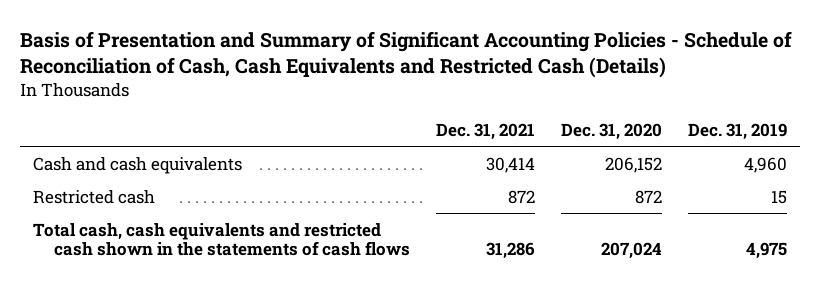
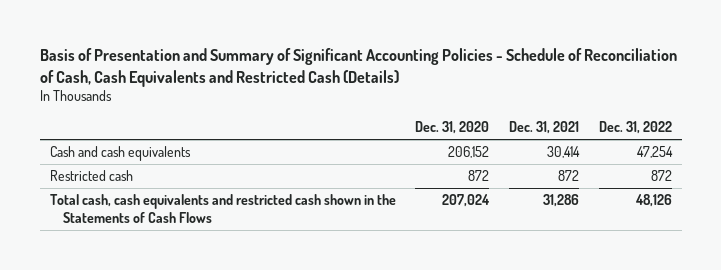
[688,123,788,141] Dec. 31, 2019 -> none
none -> [598,121,672,135] Dec. 31, 2022
[32,222,411,257] Total cash, cash equivalents and restricted cash shown in the statements of cash flows -> [49,194,396,224] Total cash, cash equivalents and restricted cash shown in the Statements of Cash Flows

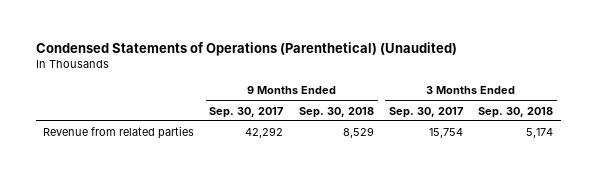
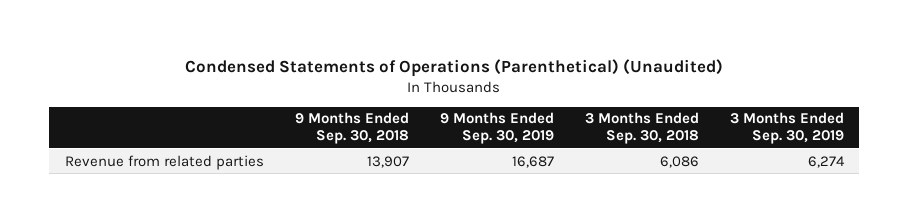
[209,106,284,118] Sep. 30, 2017 -> none
[389,106,464,118] Sep. 30, 2017 -> none
none -> [439,112,554,145] 9 Months Ended Sep. 30, 2019
none -> [729,112,844,145] 3 Months Ended Sep. 30, 2019
[342,127,374,139] 8,529 -> [366,155,409,168] 13,907
[526,128,554,139] 5,174 -> [659,155,699,168] 6,086

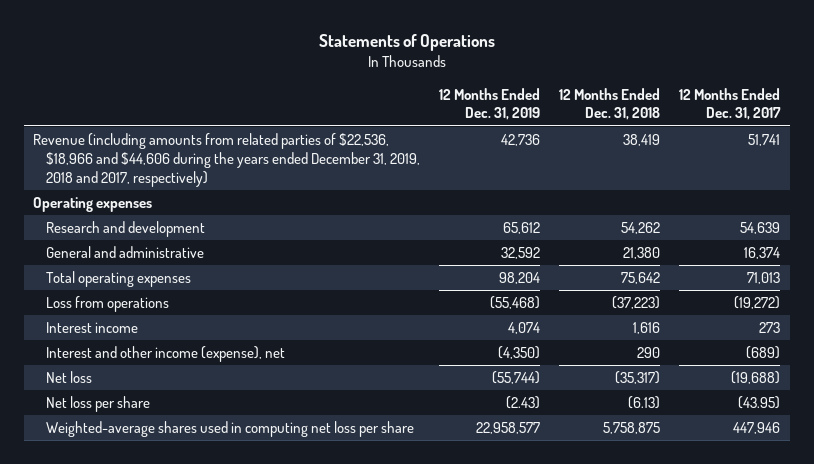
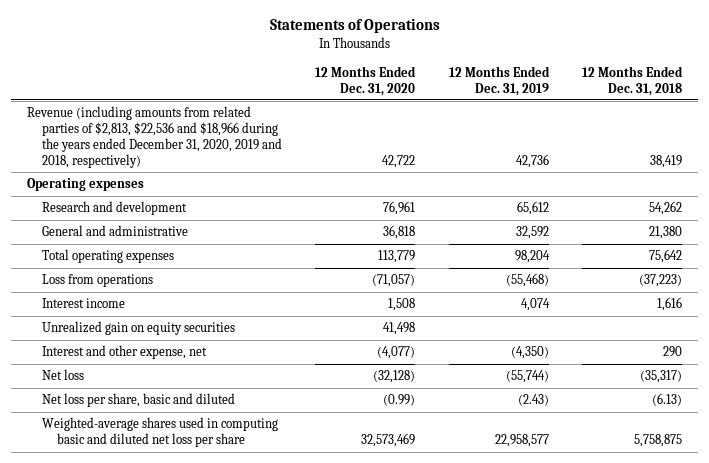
[679,87,782,121] 12 Months Ended Dec. 31, 2017 -> none
none -> [315,65,417,96] 12 Months Ended Dec. 31, 2020
[33,133,420,187] Revenue (including amounts from related parties of $22,536, $18,966 and $44,606 during the years ended December 31, 2019, 2018 and 2017, respectively) -> [27,106,283,168] Revenue (including amounts from related parties of $2,813, $22,536 and $18,966 during the years ended December 31, 2020, 2019 and 2018, respectively)
none -> [42,321,236,336] Unrealized gain on equity securities
[45,346,285,363] Interest and other income (expense), net -> [42,345,208,360] Interest and other expense, net
[45,396,150,413] Net loss per share -> [42,393,236,408] Net loss per share, basic and diluted
[45,421,414,438] Weighted-average shares used in computing net loss per share -> [42,417,279,448] Weighted-average shares used in computing basic and diluted net loss per share

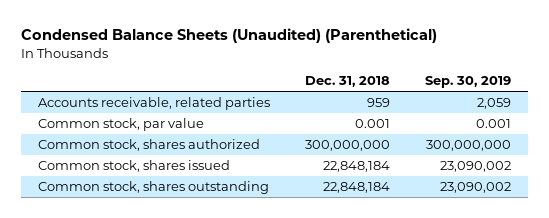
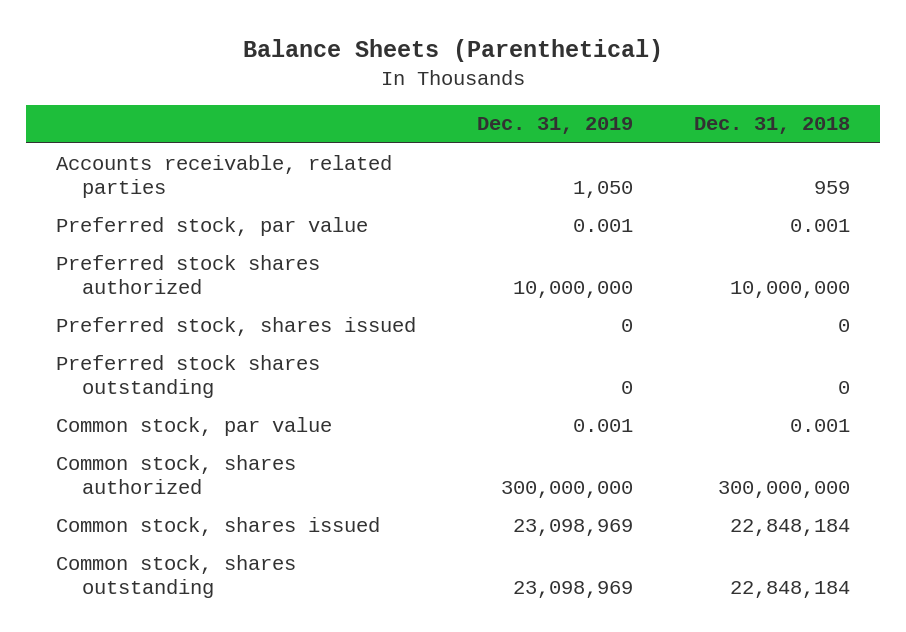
[20,28,437,44] Condensed Balance Sheets (Unaudited) (Parenthetical) -> [242,39,663,63] Balance Sheets (Parenthetical)
[424,76,511,89] Sep. 30, 2019 -> none
none -> [476,117,633,135] Dec. 31, 2019
none -> [56,216,369,236] Preferred stock, par value
none -> [56,254,321,294] Preferred stock shares authorized
none -> [56,316,417,336] Preferred stock, shares issued
none -> [56,354,321,398] Preferred stock shares outstanding

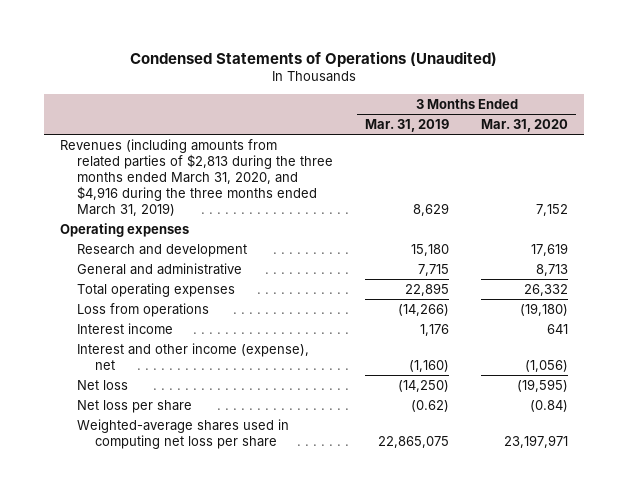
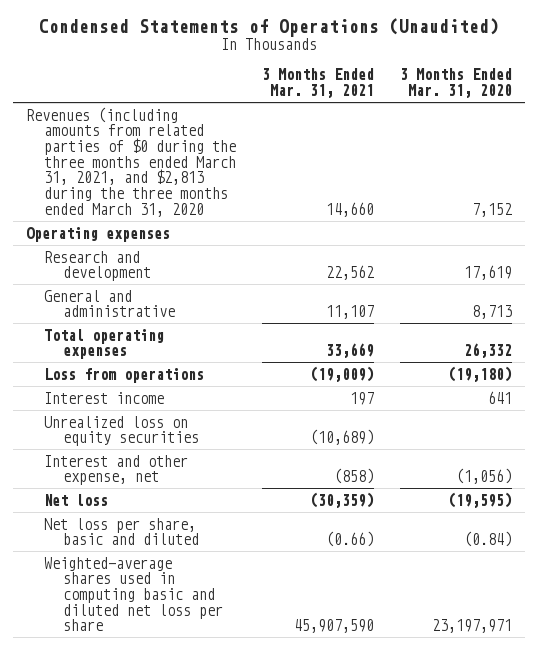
[365,119,450,133] Mar. 31, 2019 -> none
none -> [262,68,375,99] 3 Months Ended Mar. 31, 2021
[59,138,334,216] Revenues (including amounts from related parties of $2,813 during the three months ended March 31, 2020, and $4,916 during the three months ended March 31, 2019) -> [25,106,237,217] Revenues (including amounts from related parties of $0 during the three months ended March 31, 2021, and $2,813 during the three months ended March 31, 2020
none -> [44,415,199,447] Unrealized loss on equity securities
[77,342,310,370] Interest and other income (expense), net -> [44,454,189,486] Interest and other expense, net
[77,399,193,413] Net loss per share -> [44,517,199,546] Net loss per share, basic and diluted
[77,418,290,449] Weighted-average shares used in computing net loss per share -> [44,556,223,632] Weighted-average shares used in computing basic and diluted net loss per share

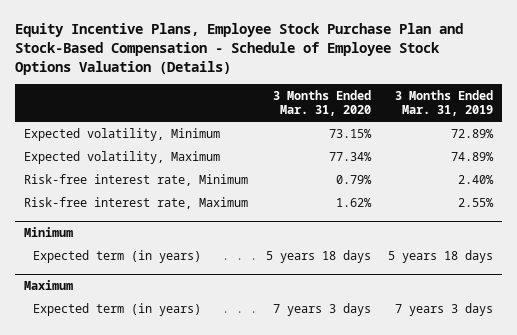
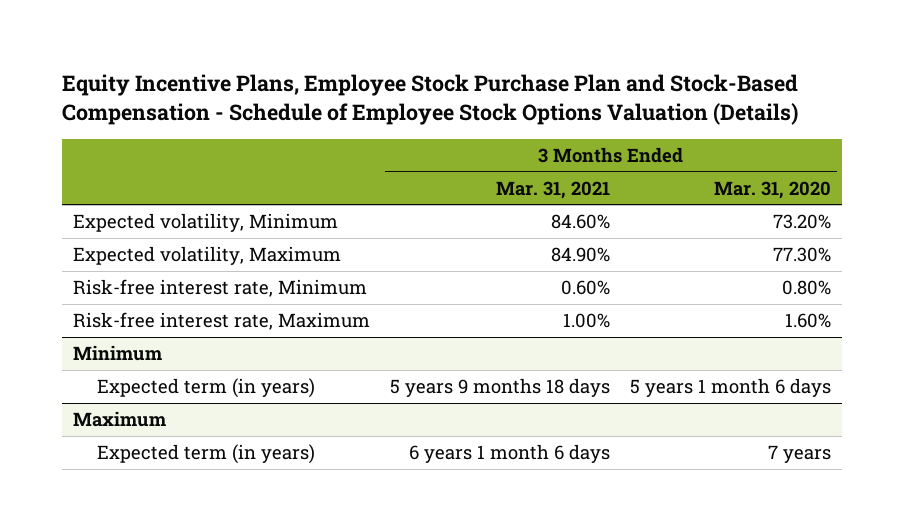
[395,89,494,117] 3 Months Ended Mar. 31, 2019 -> none
none -> [496,180,611,199] Mar. 31, 2021
[328,128,372,138] 73.15% -> [773,214,832,230] 73.20%
[328,151,372,161] 77.34% -> [773,247,832,263] 77.30%
[335,174,372,184] 0.79% -> [782,280,832,296] 0.80%
[335,197,372,207] 1.62% -> [785,313,832,329] 1.60%
[265,249,371,263] 5 years 18 days -> [630,378,832,398] 5 years 1 month 6 days
[272,302,371,316] 7 years 3 days -> [768,445,832,464] 7 years

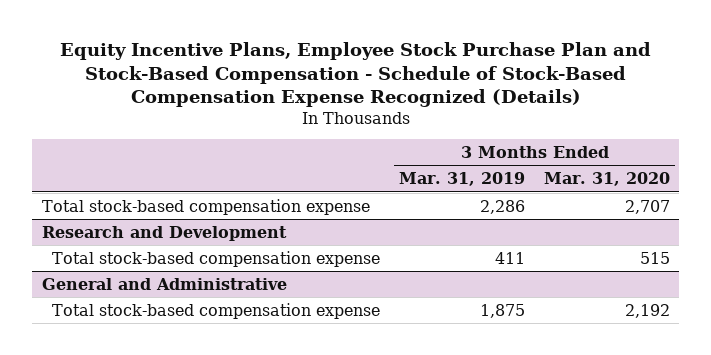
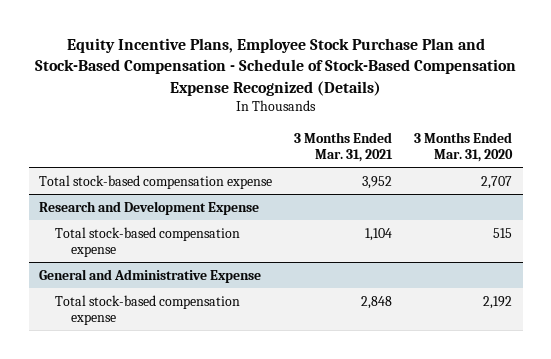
[399,172,526,187] Mar. 31, 2019 -> none
none -> [294,131,394,162] 3 Months Ended Mar. 31, 2021
[41,225,287,241] Research and Development -> [39,200,260,215] Research and Development Expense
[41,277,287,290] General and Administrative -> [39,268,262,283] General and Administrative Expense

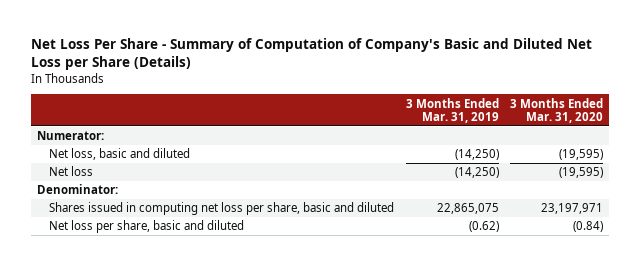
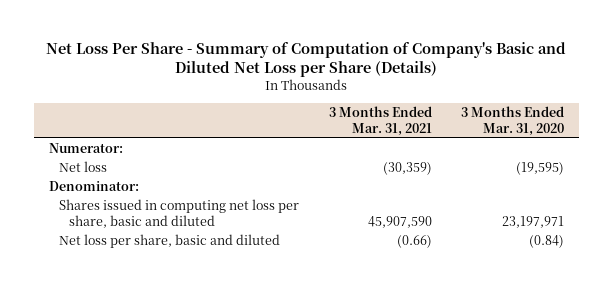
[405,97,499,124] 3 Months Ended Mar. 31, 2019 -> none
none -> [328,106,432,136] 3 Months Ended Mar. 31, 2021
[48,148,190,161] Net loss, basic and diluted -> none

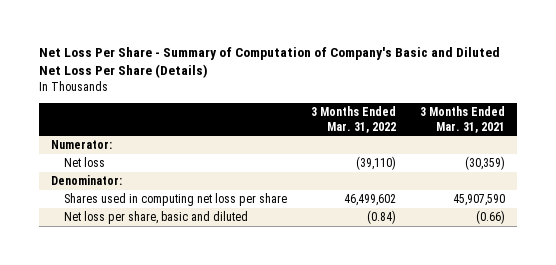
[46,41,567,78] Net Loss Per Share - Summary of Computation of Company's Basic and Diluted Net Loss per Share (Details) -> [38,47,500,79] Net Loss Per Share - Summary of Computation of Company's Basic and Diluted Net Loss Per Share (Details)
[461,106,565,136] 3 Months Ended Mar. 31, 2020 -> none
none -> [310,106,396,133] 3 Months Ended Mar. 31, 2022
[59,199,300,229] Shares issued in computing net loss per share, basic and diluted -> [63,193,287,207] Shares used in computing net loss per share

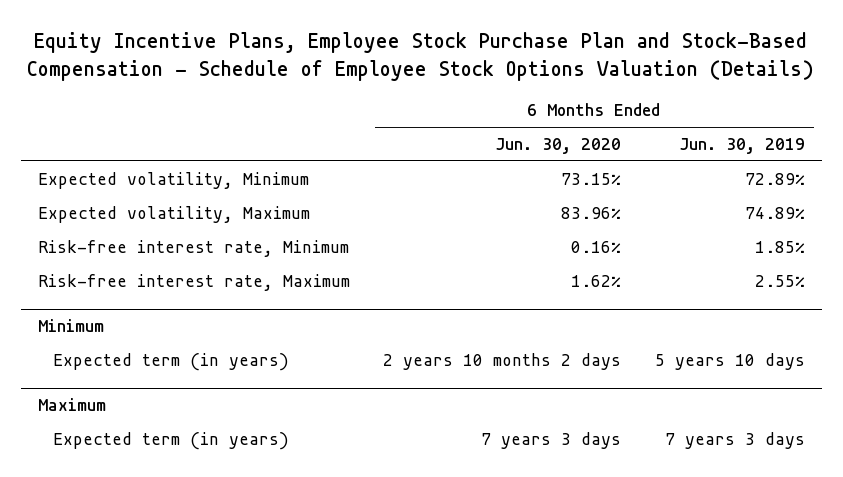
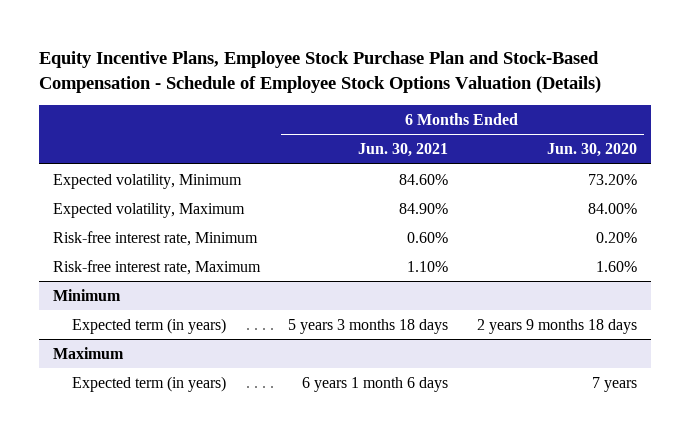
[679,138,806,155] Jun. 30, 2019 -> none
none -> [358,143,449,158] Jun. 30, 2021
[561,172,622,185] 73.15% -> [587,173,637,185] 73.20%
[561,206,622,219] 83.96% -> [587,202,637,214] 84.00%
[571,240,622,253] 0.16% -> [595,231,637,243] 0.20%
[571,274,622,287] 1.62% -> [595,260,637,272] 1.60%
[383,352,622,370] 2 years 10 months 2 days -> [476,318,637,334] 2 years 9 months 18 days
[481,431,622,449] 7 years 3 days -> [591,376,637,392] 7 years

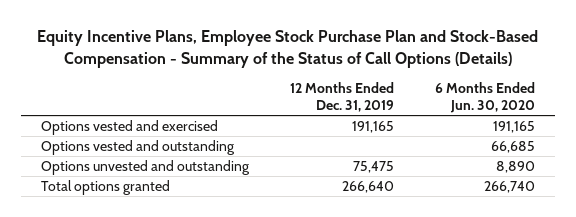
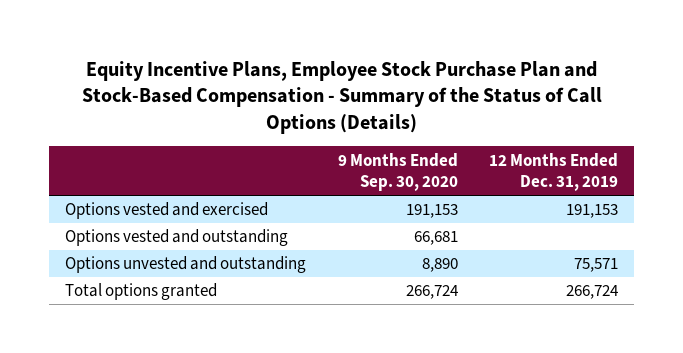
[434,82,535,114] 6 Months Ended Jun. 30, 2020 -> none
none -> [337,152,458,192] 9 Months Ended Sep. 30, 2020
[351,121,394,134] 191,165 -> [566,204,619,219] 191,153
[352,161,394,174] 75,475 -> [574,258,619,273] 75,571
[341,181,394,194] 266,640 -> [566,285,619,300] 266,724

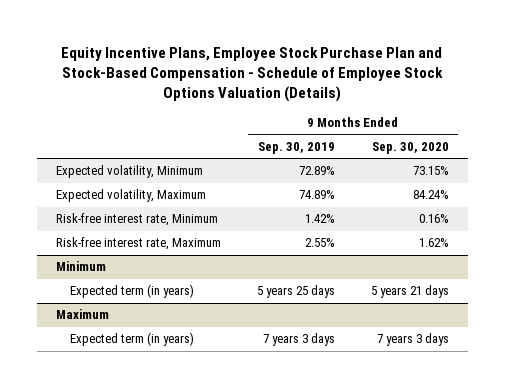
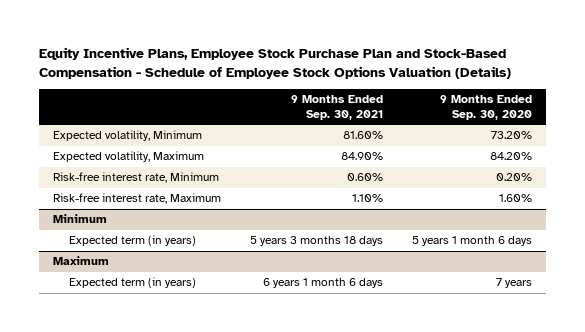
[257,141,335,154] Sep. 30, 2019 -> none
none -> [290,95,383,120] 9 Months Ended Sep. 30, 2021
[413,166,450,176] 73.15% -> [490,131,532,140] 73.20%
[413,190,450,200] 84.24% -> [489,152,532,161] 84.20%
[419,214,450,224] 0.16% -> [495,173,532,182] 0.20%
[419,238,450,248] 1.62% -> [498,194,532,203] 1.60%
[371,285,450,299] 5 years 21 days -> [411,236,532,247] 5 years 1 month 6 days
[377,333,450,347] 7 years 3 days -> [495,278,532,289] 7 years

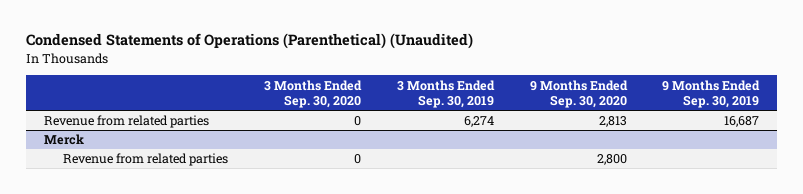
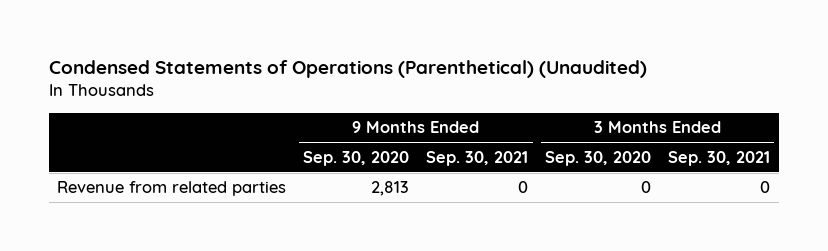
[396,79,495,109] 3 Months Ended Sep. 30, 2019 -> none
[662,79,761,109] 9 Months Ended Sep. 30, 2019 -> none
none -> [426,150,529,166] Sep. 30, 2021
none -> [668,150,771,166] Sep. 30, 2021
[43,134,84,146] Merck -> none
[62,153,228,167] Revenue from related parties -> none

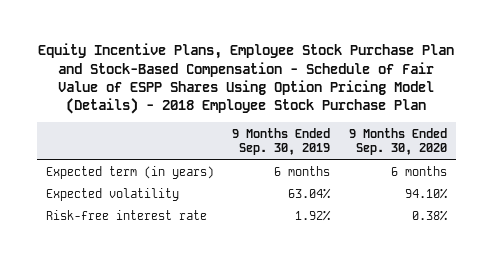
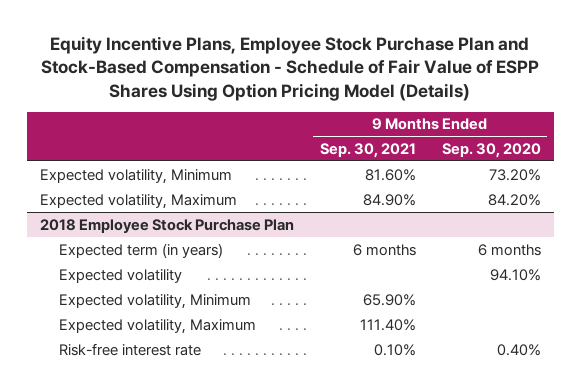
[38,43,455,115] Equity Incentive Plans, Employee Stock Purchase Plan and Stock-Based Compensation - Schedule of Fair Value of ESPP Shares Using Option Pricing Model (Details) - 2018 Employee Stock Purchase Plan -> [41,35,540,101] Equity Incentive Plans, Employee Stock Purchase Plan and Stock-Based Compensation - Schedule of Fair Value of ESPP Shares Using Option Pricing Model (Details)
[232,127,331,156] 9 Months Ended Sep. 30, 2019 -> none
none -> [319,142,416,158] Sep. 30, 2021
none -> [39,168,232,184] Expected volatility, Minimum
none -> [39,193,237,209] Expected volatility, Maximum
none -> [39,218,294,233] 2018 Employee Stock Purchase Plan
none -> [59,293,252,309] Expected volatility, Minimum
none -> [59,318,257,334] Expected volatility, Maximum
[411,210,448,222] 0.38% -> [496,343,541,356] 0.40%

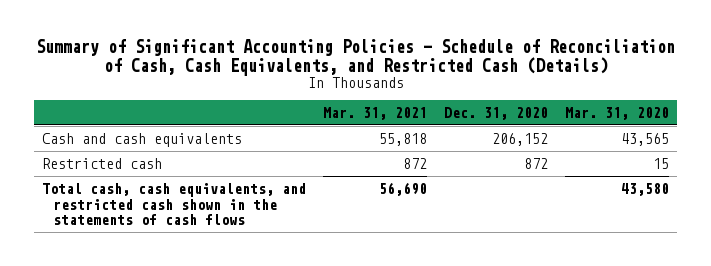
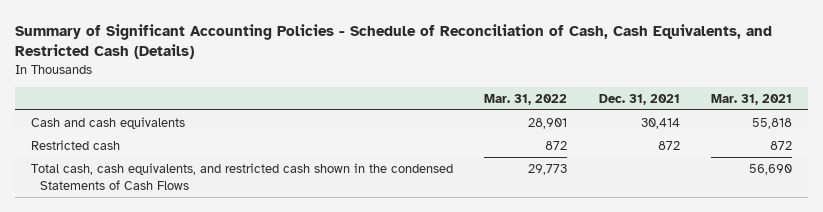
[444,107,549,121] Dec. 31, 2020 -> none
[564,107,669,121] Mar. 31, 2020 -> none
none -> [484,93,568,105] Mar. 31, 2022
none -> [598,93,680,105] Dec. 31, 2021
[42,182,307,226] Total cash, cash equivalents, and restricted cash shown in the statements of cash flows -> [31,162,454,190] Total cash, cash equivalents, and restricted cash shown in the condensed Statements of Cash Flows

